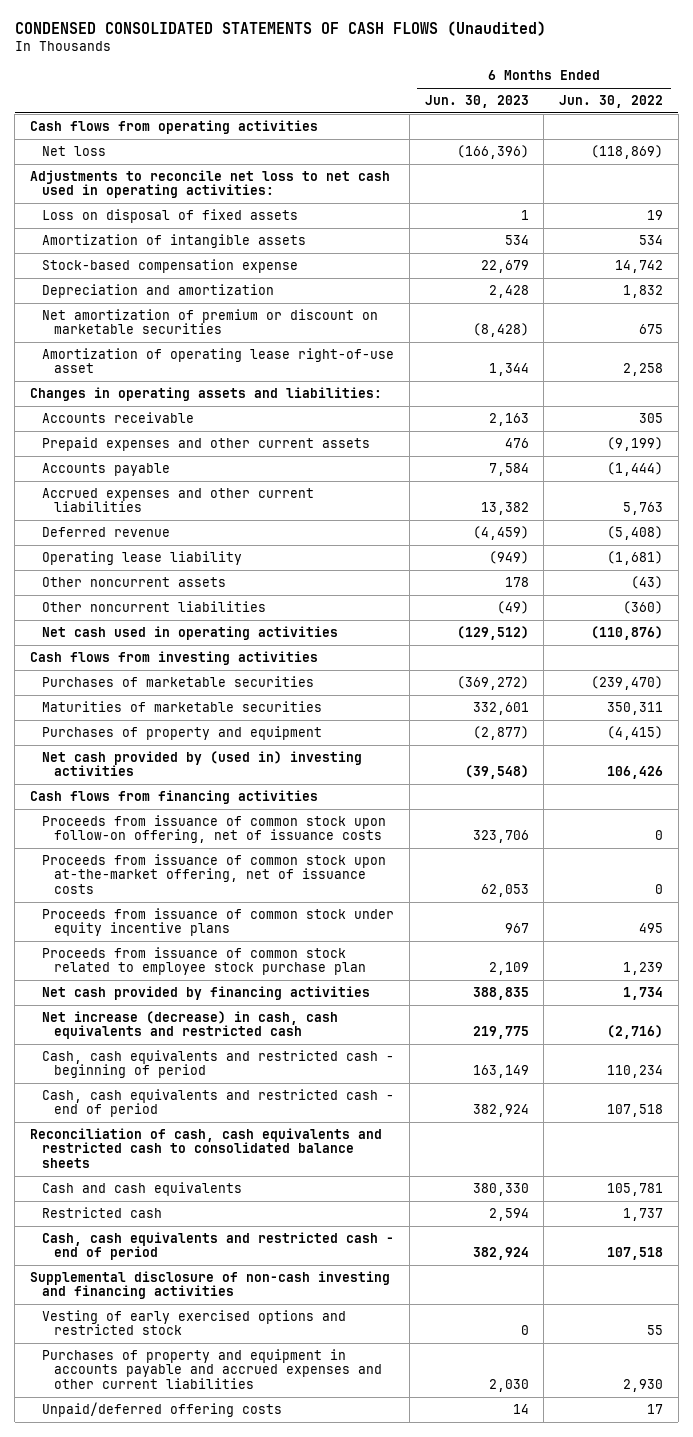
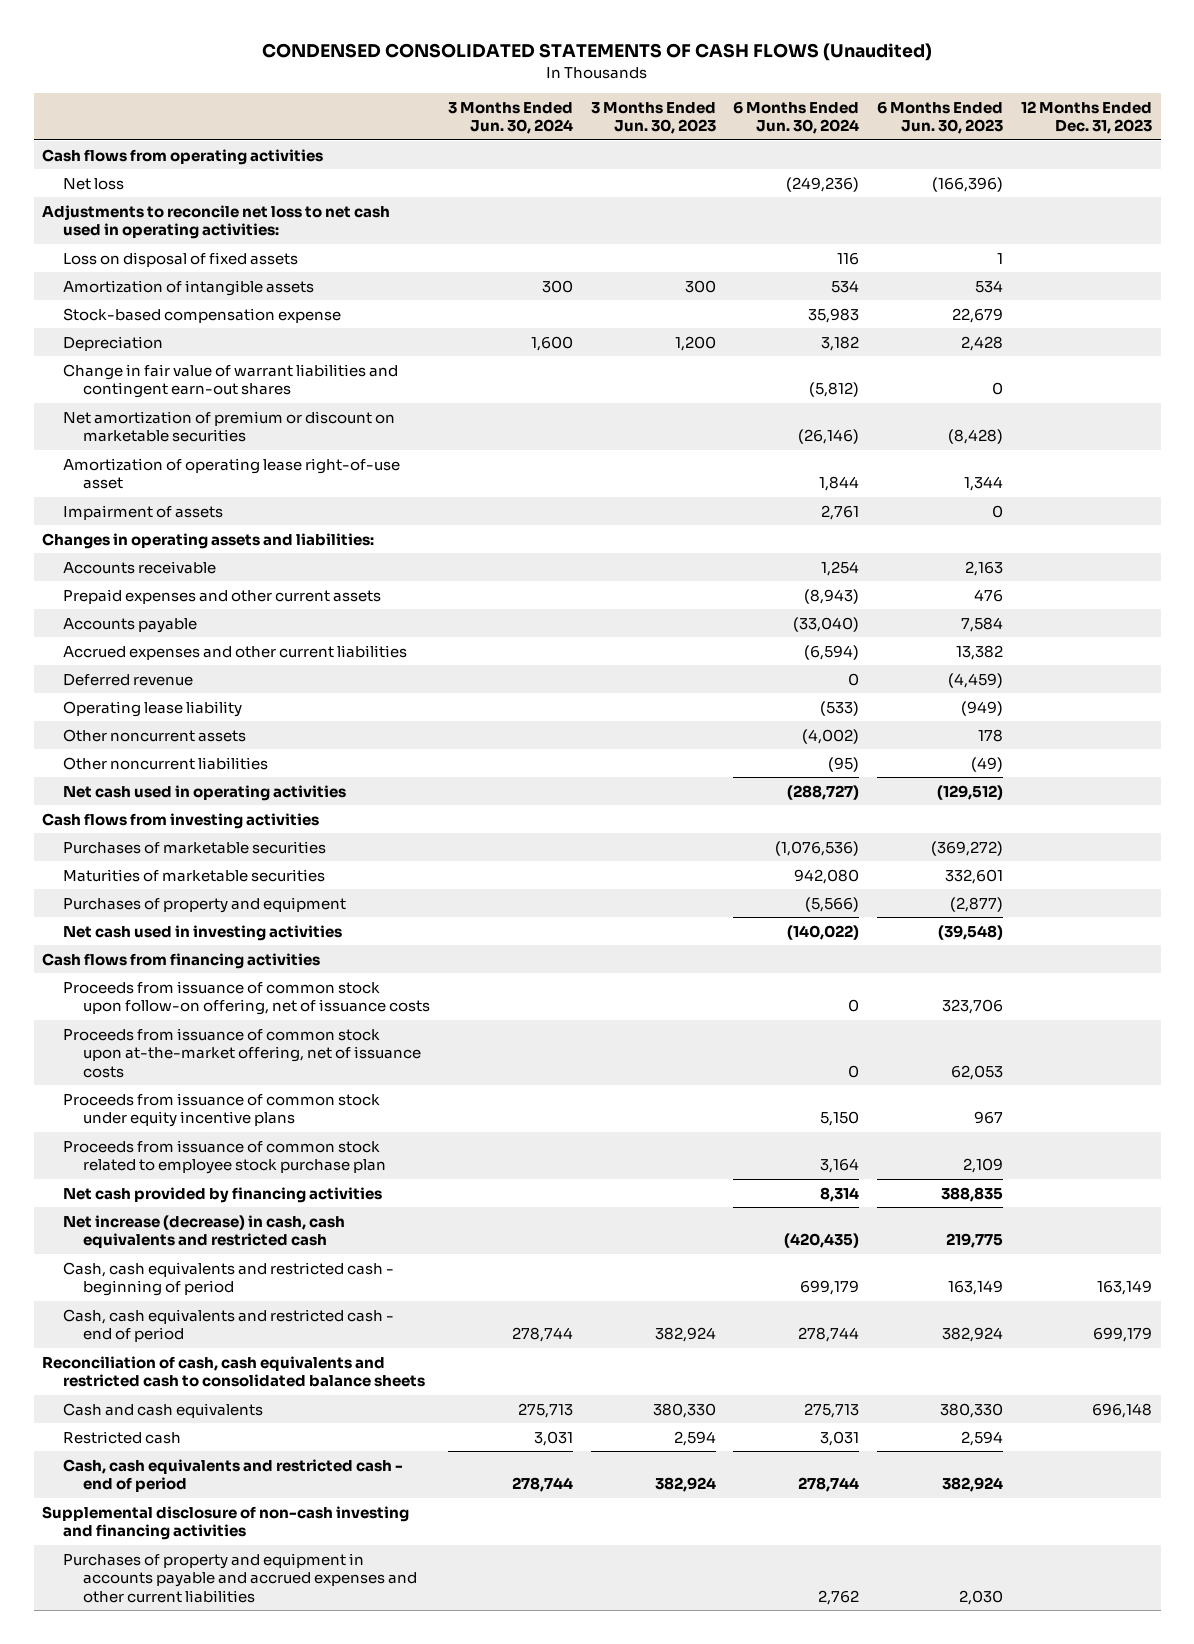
[559,94,664,108] Jun. 30, 2022 -> none
none -> [447,101,573,135] 3 Months Ended Jun. 30, 2024
none -> [590,101,716,135] 3 Months Ended Jun. 30, 2023
none -> [733,100,860,135] 6 Months Ended Jun. 30, 2024
none -> [1020,100,1152,135] 12 Months Ended Dec. 31, 2023
[42,283,275,298] Depreciation and amortization -> [62,335,163,351] Depreciation
none -> [62,363,398,399] Change in fair value of warrant liabilities and contingent earn-out shares
none -> [62,504,223,520] Impairment of assets
[42,750,363,777] Net cash provided by (used in) investing activities -> [62,924,342,941] Net cash used in investing activities
[42,1309,347,1336] Vesting of early exercised options and restricted stock -> none
[42,1401,283,1417] Unpaid/deferred offering costs -> none

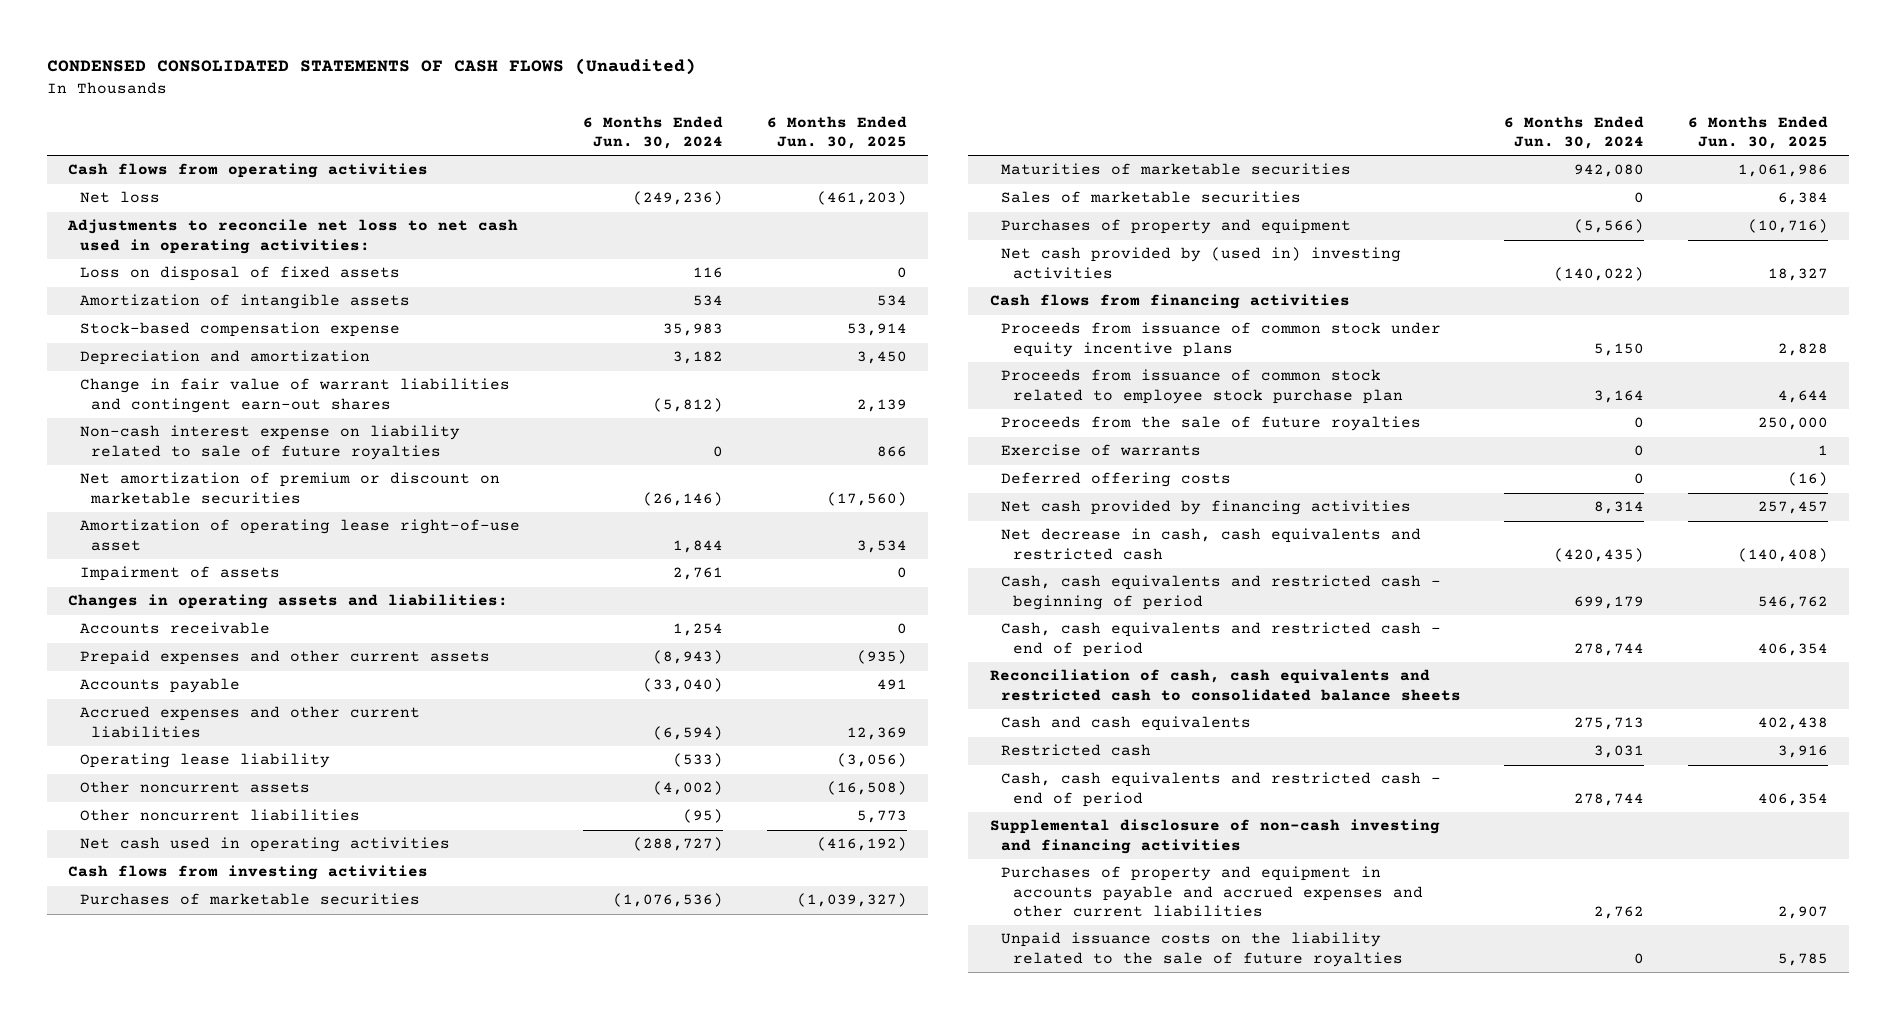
[447,101,573,135] 3 Months Ended Jun. 30, 2024 -> none
[590,101,716,135] 3 Months Ended Jun. 30, 2023 -> none
[877,100,1004,135] 6 Months Ended Jun. 30, 2023 -> none
[1020,100,1152,135] 12 Months Ended Dec. 31, 2023 -> none
none -> [766,115,907,150] 6 Months Ended Jun. 30, 2025
[62,335,163,351] Depreciation -> [79,350,370,366] Depreciation and amortization
none -> [79,425,460,460] Non-cash interest expense on liability related to sale of future royalties
[62,673,193,686] Deferred revenue -> none
none -> [1001,191,1302,204] Sales of marketable securities
[62,924,342,941] Net cash used in investing activities -> [1001,247,1402,279] Net cash provided by (used in) investing activities
[62,980,430,1016] Proceeds from issuance of common stock upon follow-on offering, net of issuance costs -> none
[62,1027,421,1078] Proceeds from issuance of common stock upon at-the-market offering, net of issuance costs -> none
none -> [1001,416,1422,432] Proceeds from the sale of future royalties
none -> [1001,444,1202,457] Exercise of warrants
none -> [1001,472,1232,488] Deferred offering costs
[62,1214,345,1249] Net increase (decrease) in cash, cash equivalents and restricted cash -> [1001,528,1422,560] Net decrease in cash, cash equivalents and restricted cash
none -> [1001,932,1403,967] Unpaid issuance costs on the liability related to the sale of future royalties

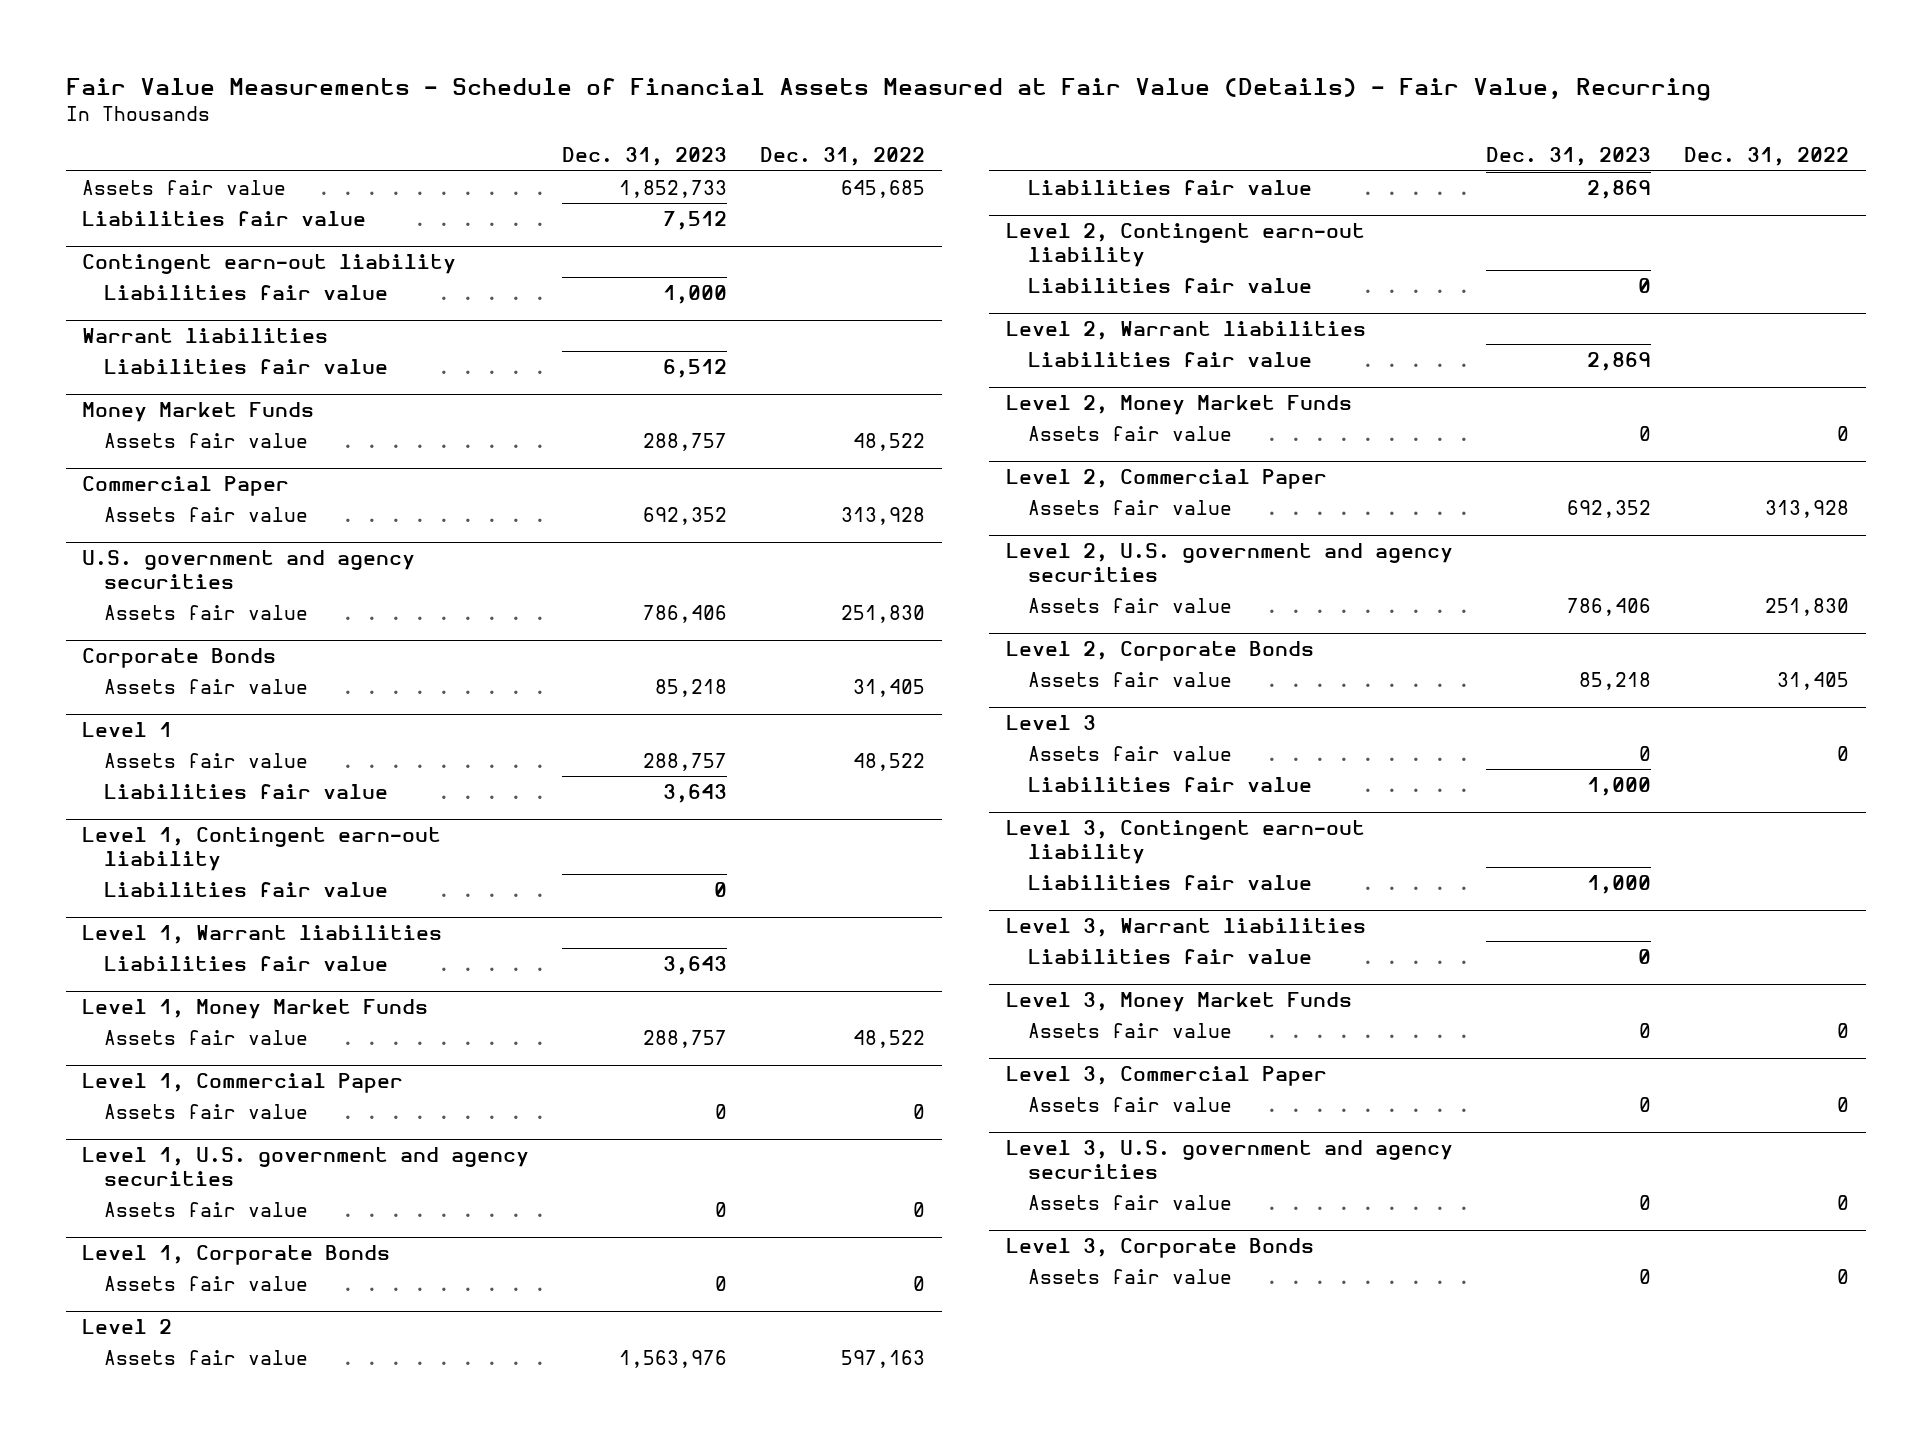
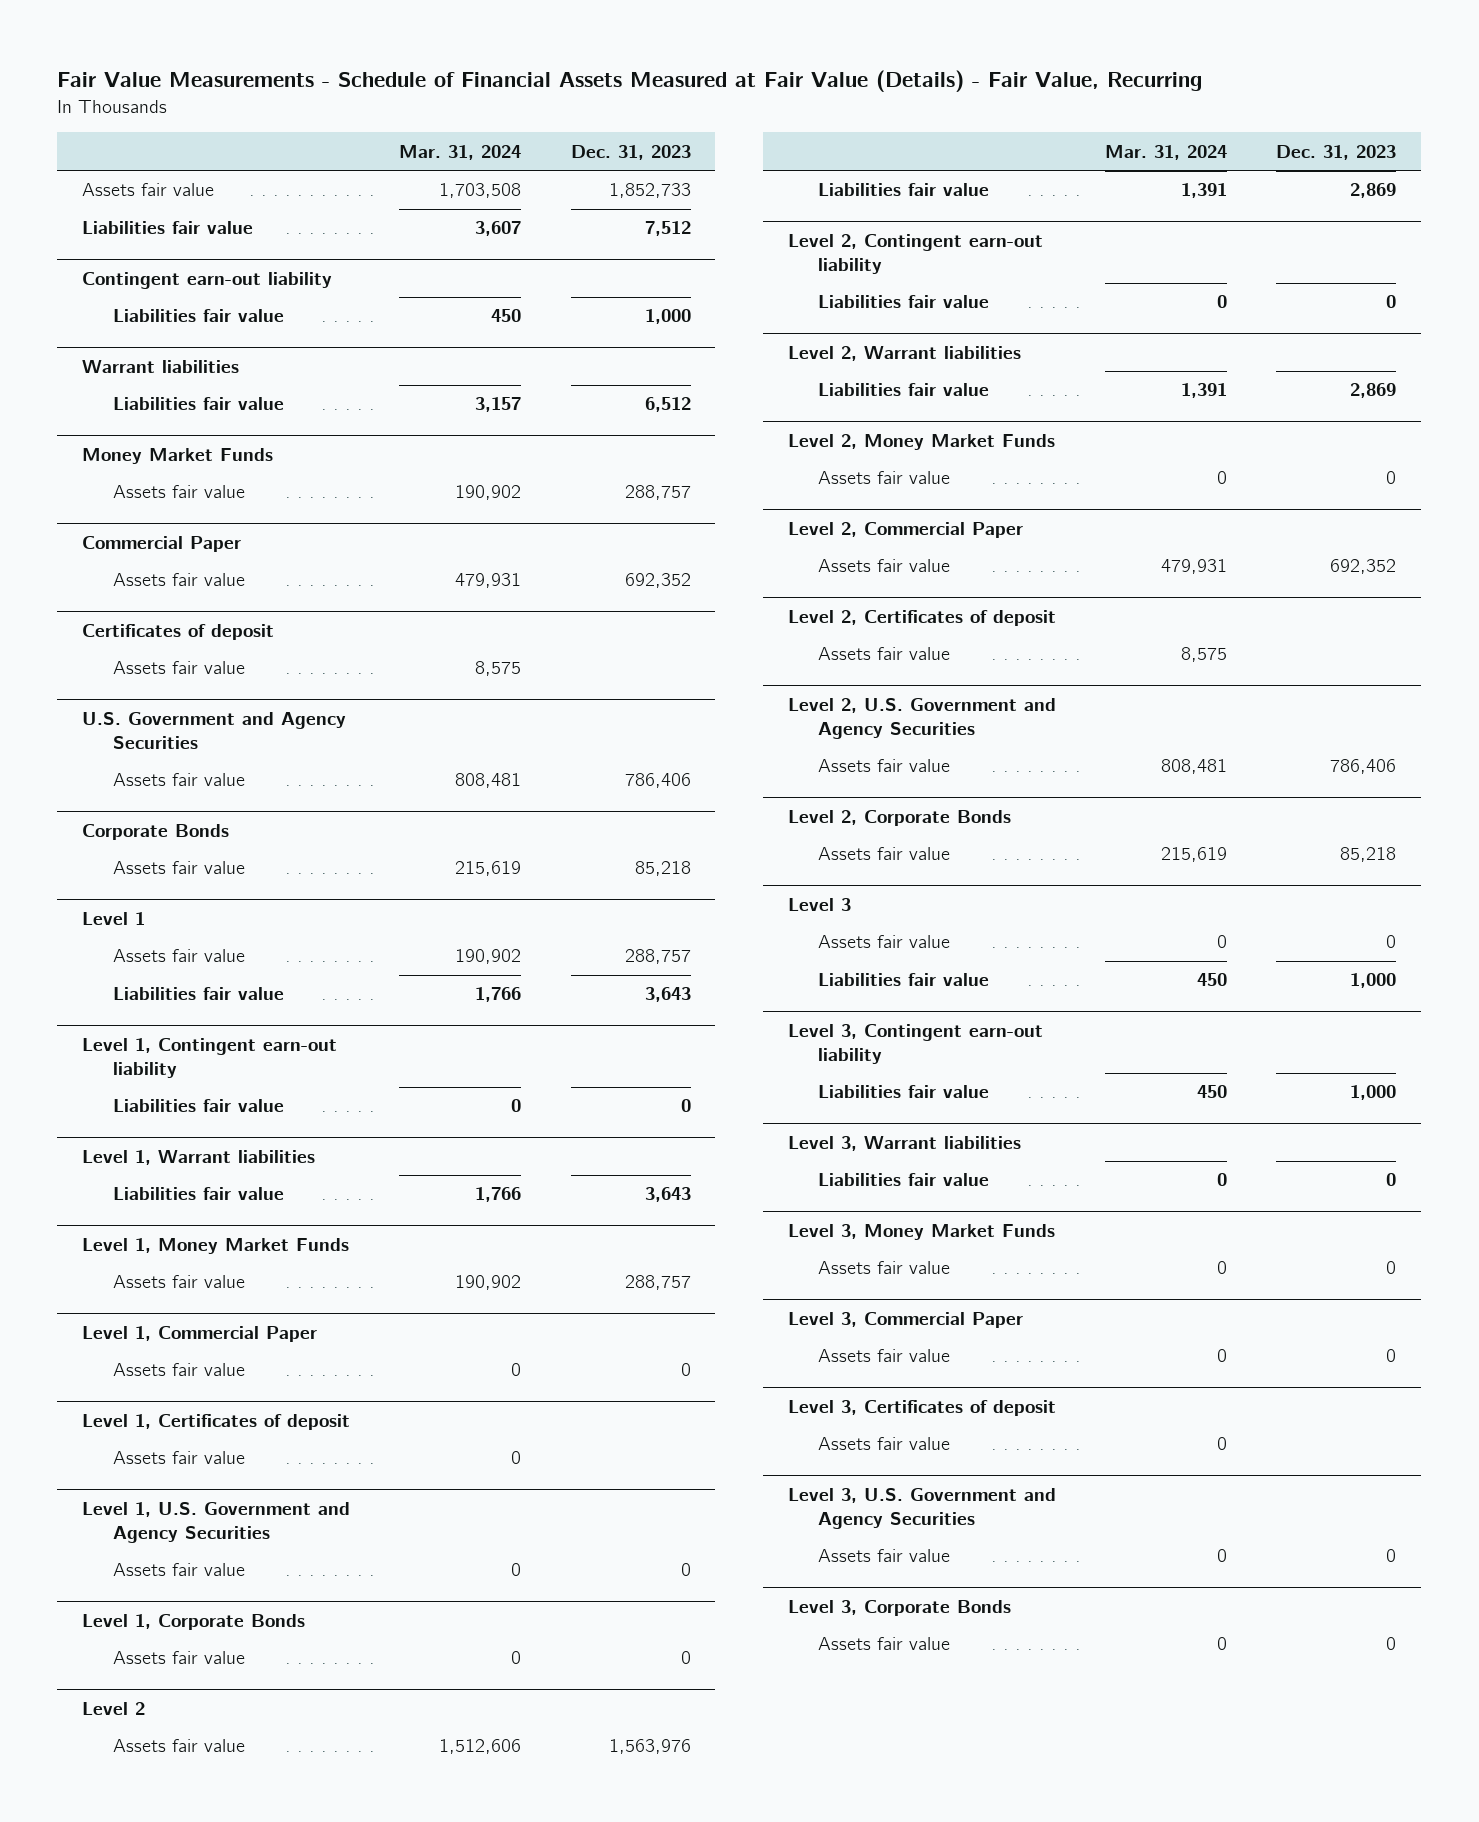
[760,147,926,167] Dec. 31, 2022 -> none
none -> [399,144,522,160] Mar. 31, 2024
[82,549,416,590] U.S. government and agency securities -> [82,623,275,640] Certificates of deposit
none -> [112,661,245,675] Assets fair value
none -> [82,711,347,749] U.S. Government and Agency Securities
none -> [82,1413,351,1430] Level 1, Certificates of deposit
none -> [112,1451,245,1465] Assets fair value
[82,1146,530,1187] Level 1, U.S. government and agency securities -> [82,1501,351,1543] Level 1, U.S. Government and Agency Securities
none -> [787,609,1056,626] Level 2, Certificates of deposit
none -> [818,647,951,661] Assets fair value
[1005,542,1453,583] Level 2, U.S. government and agency securities -> [787,697,1056,739] Level 2, U.S. Government and Agency Securities
none -> [787,1399,1056,1416] Level 3, Certificates of deposit
none -> [818,1437,951,1451] Assets fair value
[1005,1139,1453,1180] Level 3, U.S. government and agency securities -> [787,1487,1056,1529] Level 3, U.S. Government and Agency Securities

